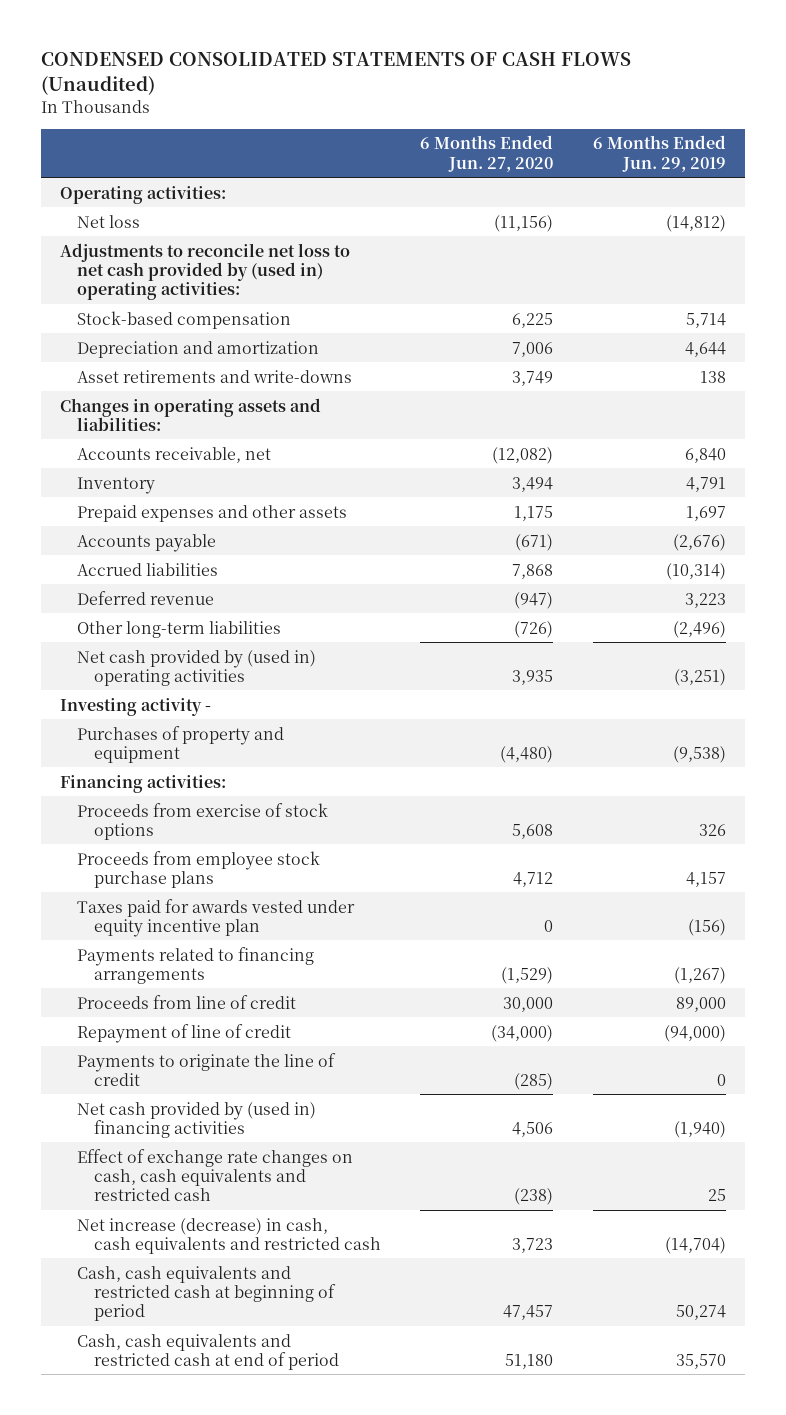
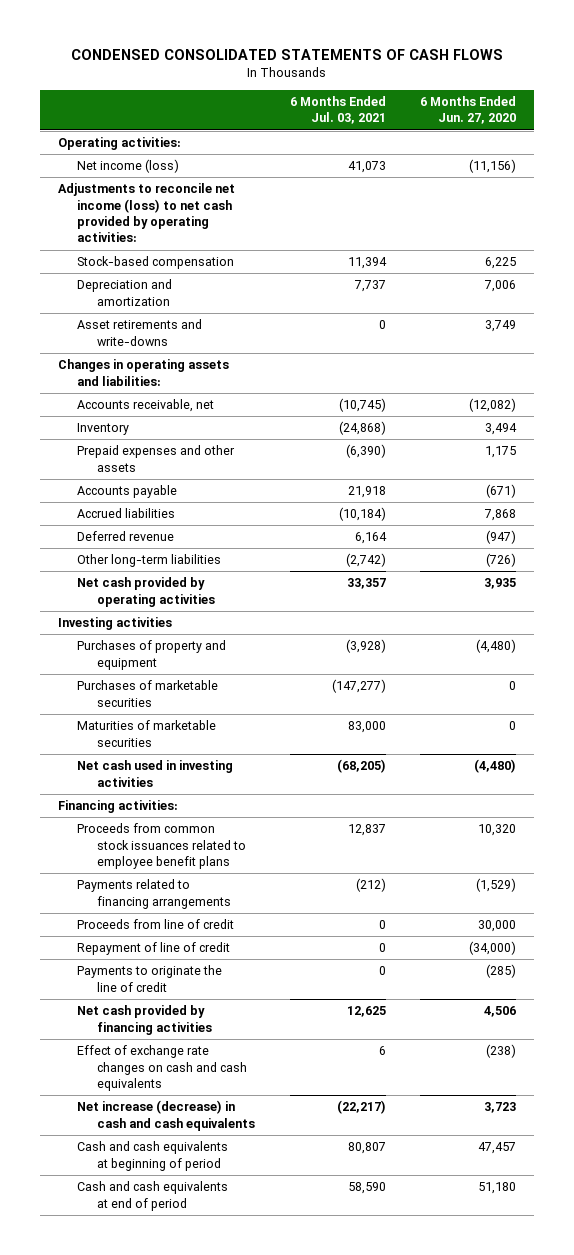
[40,51,631,95] CONDENSED CONSOLIDATED STATEMENTS OF CASH FLOWS (Unaudited) -> [70,49,503,61] CONDENSED CONSOLIDATED STATEMENTS OF CASH FLOWS
[592,135,726,172] 6 Months Ended Jun. 29, 2019 -> none
none -> [289,95,386,125] 6 Months Ended Jul. 03, 2021
[77,214,141,228] Net loss -> [77,159,180,174] Net income (loss)
[60,242,351,300] Adjustments to reconcile net loss to net cash provided by (used in) operating activities: -> [57,183,235,243] Adjustments to reconcile net income (loss) to net cash provided by operating activities:
[77,649,317,686] Net cash provided by (used in) operating activities -> [77,577,215,607] Net cash provided by operating activities
[60,697,212,716] Investing activity - -> [57,617,172,631] Investing activities
none -> [77,680,219,707] Purchases of marketable securities
none -> [77,720,217,747] Maturities of marketable securities
none -> [77,760,234,787] Net cash used in investing activities
[77,850,321,888] Proceeds from employee stock purchase plans -> none
[77,898,356,937] Taxes paid for awards vested under equity incentive plan -> none
[77,802,329,840] Proceeds from exercise of stock options -> [77,823,246,869] Proceeds from common stock issuances related to employee benefit plans
[512,823,554,839] 5,608 -> [478,824,517,837] 10,320
[77,1101,317,1138] Net cash provided by (used in) financing activities -> [77,1005,212,1035] Net cash provided by financing activities
[77,1148,354,1201] Effect of exchange rate changes on cash, cash equivalents and restricted cash -> [77,1045,247,1091] Effect of exchange rate changes on cash and cash equivalents
[77,1217,382,1254] Net increase (decrease) in cash, cash equivalents and restricted cash -> [77,1100,255,1131] Net increase (decrease) in cash and cash equivalents
[77,1265,337,1321] Cash, cash equivalents and restricted cash at beginning of period -> [77,1141,229,1171] Cash and cash equivalents at beginning of period
[77,1333,340,1370] Cash, cash equivalents and restricted cash at end of period -> [77,1181,229,1211] Cash and cash equivalents at end of period

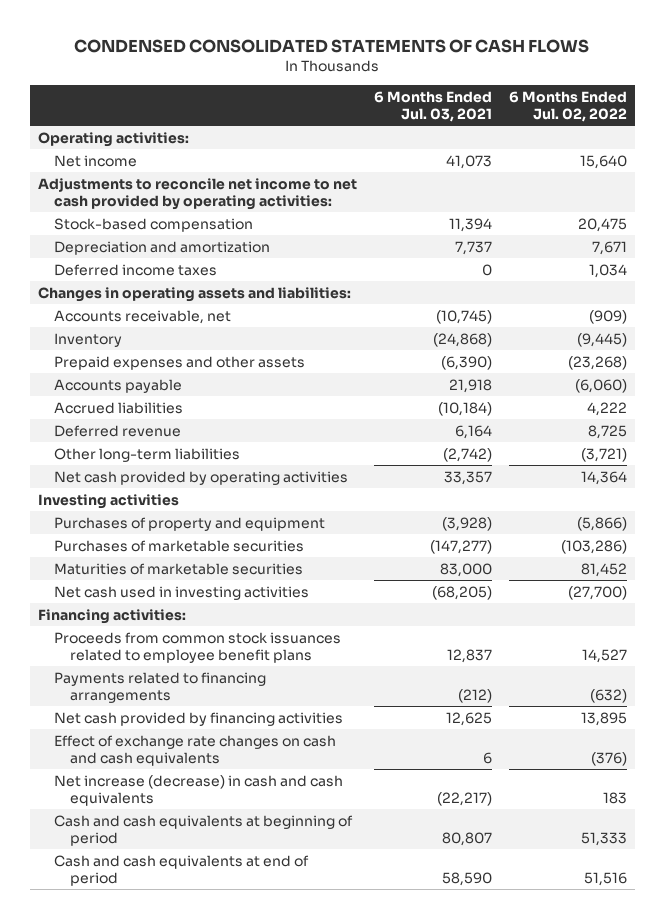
[420,95,517,125] 6 Months Ended Jun. 27, 2020 -> none
none -> [508,90,627,123] 6 Months Ended Jul. 02, 2022
[77,159,180,174] Net income (loss) -> [53,154,137,167] Net income
[57,183,235,243] Adjustments to reconcile net income (loss) to net cash provided by operating activities: -> [38,177,358,211] Adjustments to reconcile net income to net cash provided by operating activities:
[77,319,203,346] Asset retirements and write-downs -> none
none -> [53,263,217,276] Deferred income taxes
[77,919,235,930] Proceeds from line of credit -> none
[77,942,231,956] Repayment of line of credit -> none
[77,965,223,992] Payments to originate the line of credit -> none

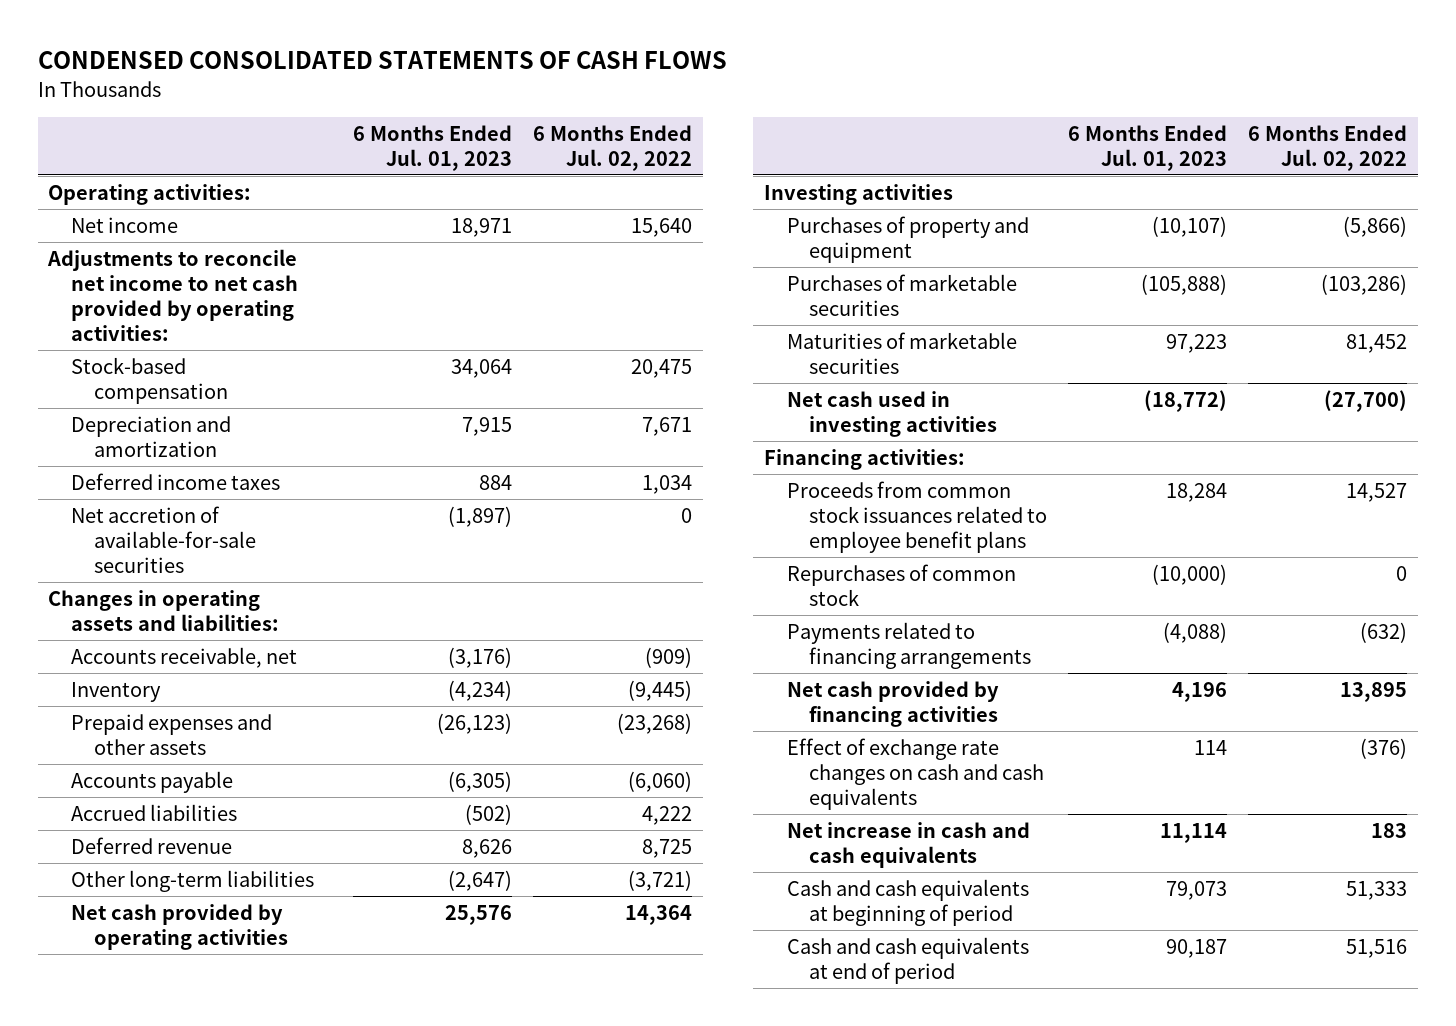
[373,90,492,123] 6 Months Ended Jul. 03, 2021 -> none
none -> [352,124,512,171] 6 Months Ended Jul. 01, 2023
none -> [71,505,256,574] Net accretion of available-for-sale securities
none -> [786,563,1016,606] Repurchases of common stock
[53,774,343,807] Net increase (decrease) in cash and cash equivalents -> [786,821,1030,868] Net increase in cash and cash equivalents

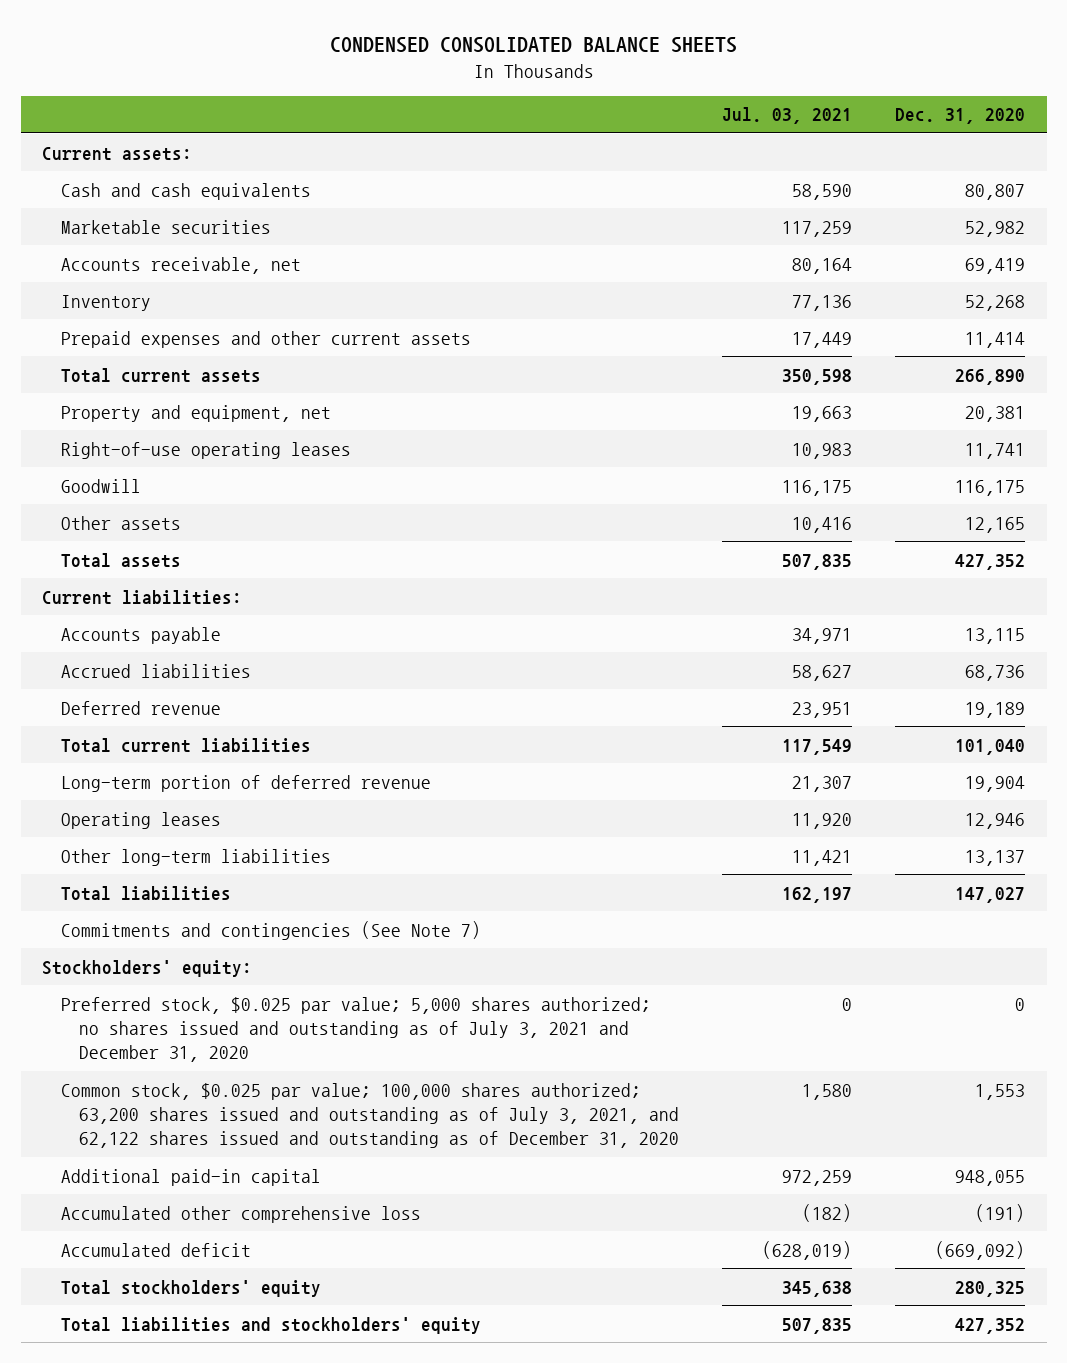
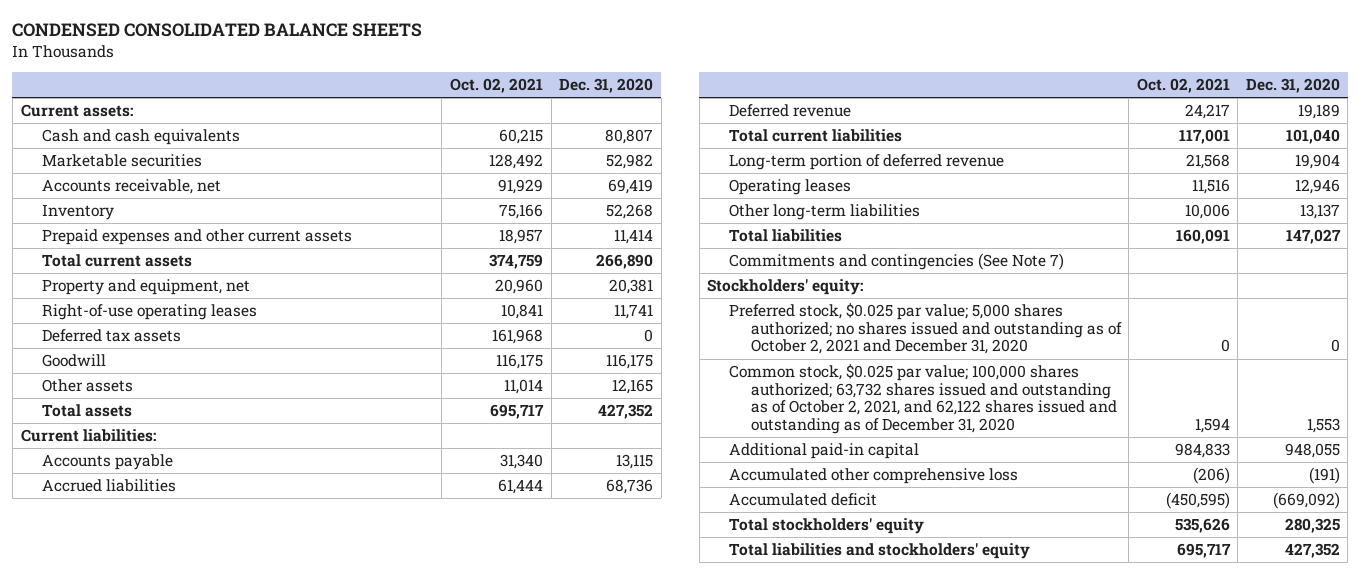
[722,107,853,125] Jul. 03, 2021 -> none
none -> [449,78,543,94] Oct. 02, 2021
none -> [42,329,182,343] Deferred tax assets
[60,996,651,1063] Preferred stock, $0.025 par value; 5,000 shares authorized; no shares issued and outstanding as of July 3, 2021 and December 31, 2020 -> [728,303,1122,355] Preferred stock, $0.025 par value; 5,000 shares authorized; no shares issued and outstanding as of October 2, 2021 and December 31, 2020
[60,1082,680,1149] Common stock, $0.025 par value; 100,000 shares authorized; 63,200 shares issued and outstanding as of July 3, 2021, and 62,122 shares issued and outstanding as of December 31, 2020 -> [728,364,1117,434] Common stock, $0.025 par value; 100,000 shares authorized; 63,732 shares issued and outstanding as of October 2, 2021, and 62,122 shares issued and outstanding as of December 31, 2020

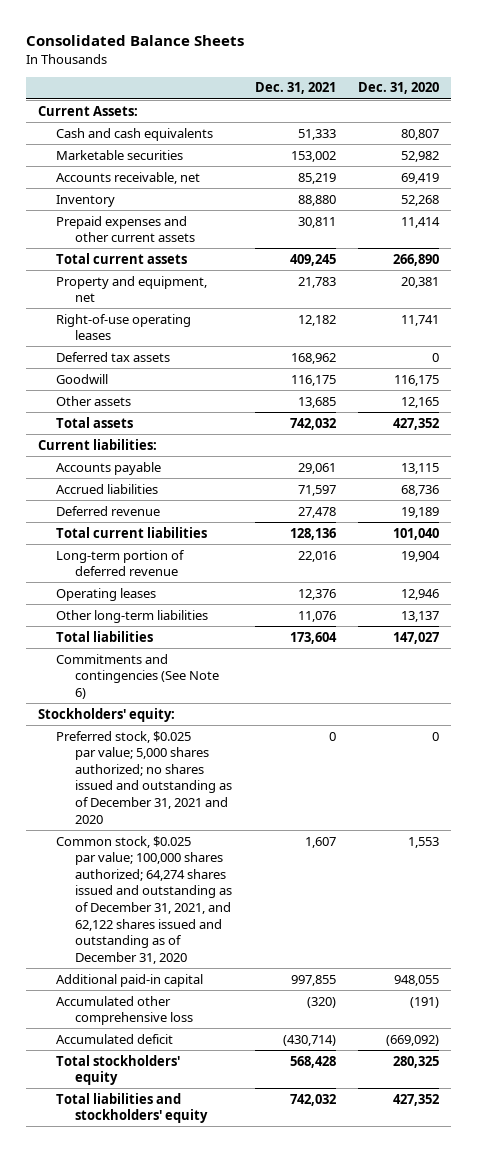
[12,23,423,38] CONDENSED CONSOLIDATED BALANCE SHEETS -> [26,35,245,47] Consolidated Balance Sheets
[449,78,543,94] Oct. 02, 2021 -> none
none -> [254,82,336,95] Dec. 31, 2021
[20,104,133,118] Current assets: -> [37,105,138,116] Current Assets:
[728,253,1064,271] Commitments and contingencies (See Note 7) -> [56,653,219,699] Commitments and contingencies (See Note 6)
[728,303,1122,355] Preferred stock, $0.025 par value; 5,000 shares authorized; no shares issued and outstanding as of October 2, 2021 and December 31, 2020 -> [56,730,232,824] Preferred stock, $0.025 par value; 5,000 shares authorized; no shares issued and outstanding as of December 31, 2021 and 2020
[728,364,1117,434] Common stock, $0.025 par value; 100,000 shares authorized; 63,732 shares issued and outstanding as of October 2, 2021, and 62,122 shares issued and outstanding as of December 31, 2020 -> [56,835,232,964] Common stock, $0.025 par value; 100,000 shares authorized; 64,274 shares issued and outstanding as of December 31, 2021, and 62,122 shares issued and outstanding as of December 31, 2020

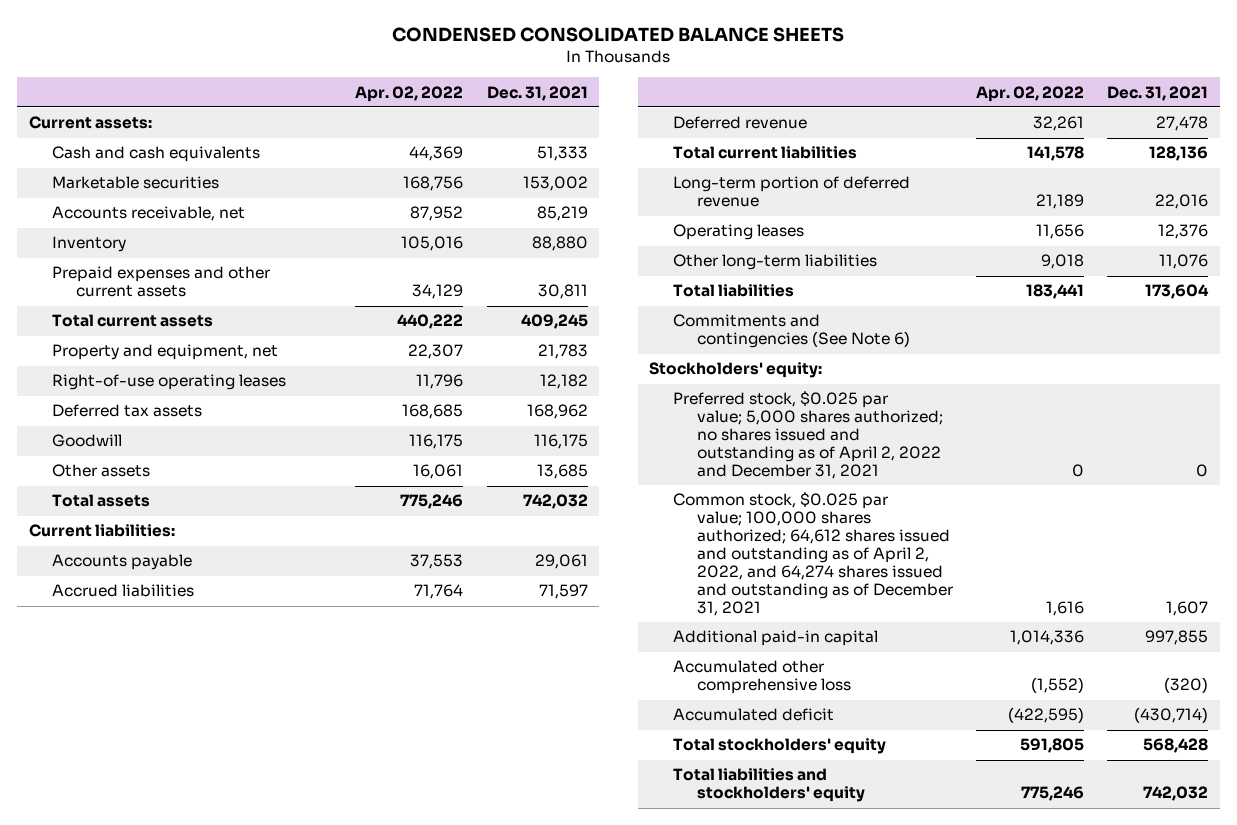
[26,35,245,47] Consolidated Balance Sheets -> [392,26,845,42] CONDENSED CONSOLIDATED BALANCE SHEETS
[358,82,440,95] Dec. 31, 2020 -> none
none -> [355,85,464,102] Apr. 02, 2022
[37,105,138,116] Current Assets: -> [28,116,152,130] Current assets:
[56,730,232,824] Preferred stock, $0.025 par value; 5,000 shares authorized; no shares issued and outstanding as of December 31, 2021 and 2020 -> [673,391,944,480] Preferred stock, $0.025 par value; 5,000 shares authorized; no shares issued and outstanding as of April 2, 2022 and December 31, 2021
[56,835,232,964] Common stock, $0.025 par value; 100,000 shares authorized; 64,274 shares issued and outstanding as of December 31, 2021, and 62,122 shares issued and outstanding as of December 31, 2020 -> [673,492,954,617] Common stock, $0.025 par value; 100,000 shares authorized; 64,612 shares issued and outstanding as of April 2, 2022, and 64,274 shares issued and outstanding as of December 31, 2021

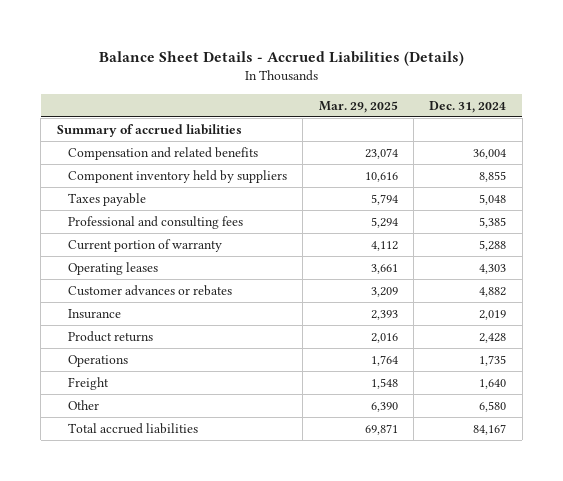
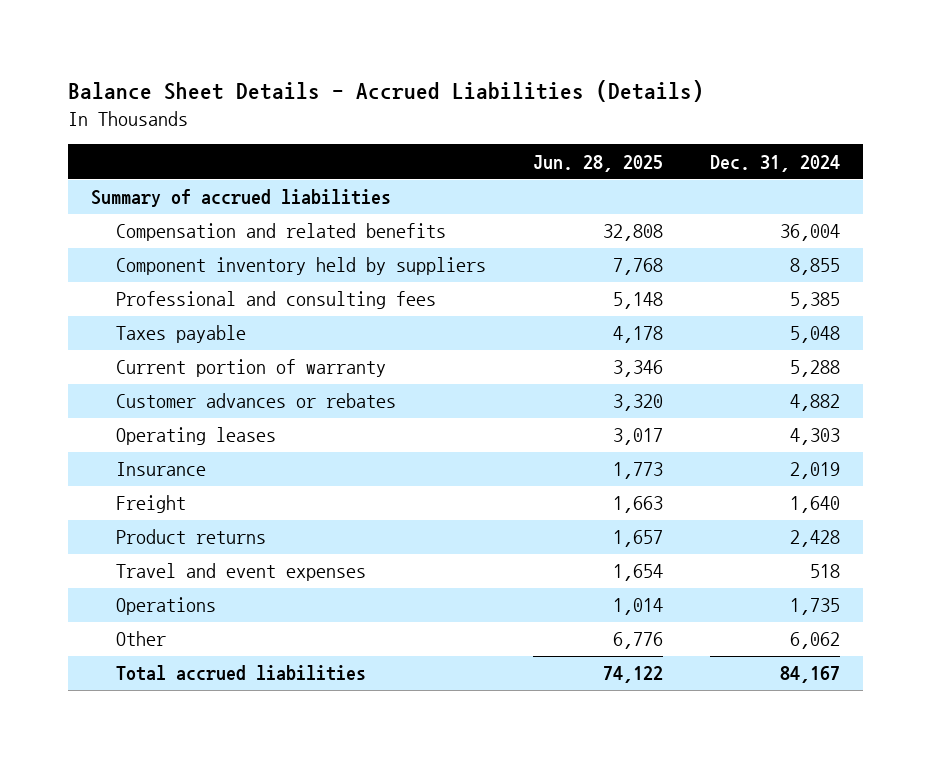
[318,100,398,113] Mar. 29, 2025 -> none
none -> [532,154,663,172] Jun. 28, 2025
[67,193,146,207] Taxes payable -> [116,325,247,344] Taxes payable
[67,262,158,276] Operating leases -> [116,427,277,446] Operating leases
[67,377,109,391] Freight -> [116,495,187,514] Freight
none -> [116,563,367,582] Travel and event expenses
[479,401,507,413] 6,580 -> [789,632,840,650] 6,062

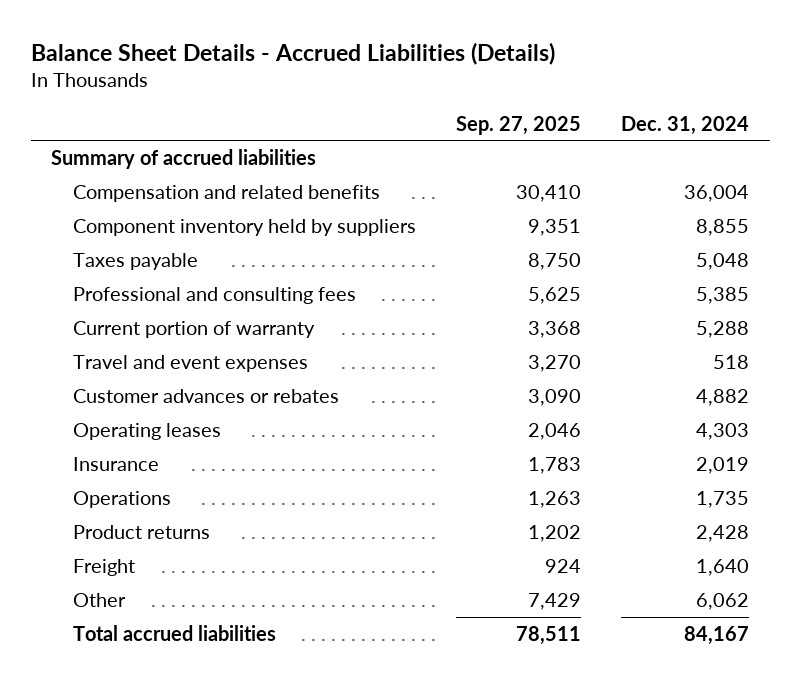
[532,154,663,172] Jun. 28, 2025 -> none
none -> [456,115,582,135] Sep. 27, 2025
[116,291,437,310] Professional and consulting fees -> [73,286,357,304] Professional and consulting fees
[116,563,367,582] Travel and event expenses -> [73,354,309,372] Travel and event expenses
[116,529,267,545] Product returns -> [73,524,211,539] Product returns
[116,495,187,514] Freight -> [73,558,136,576] Freight

